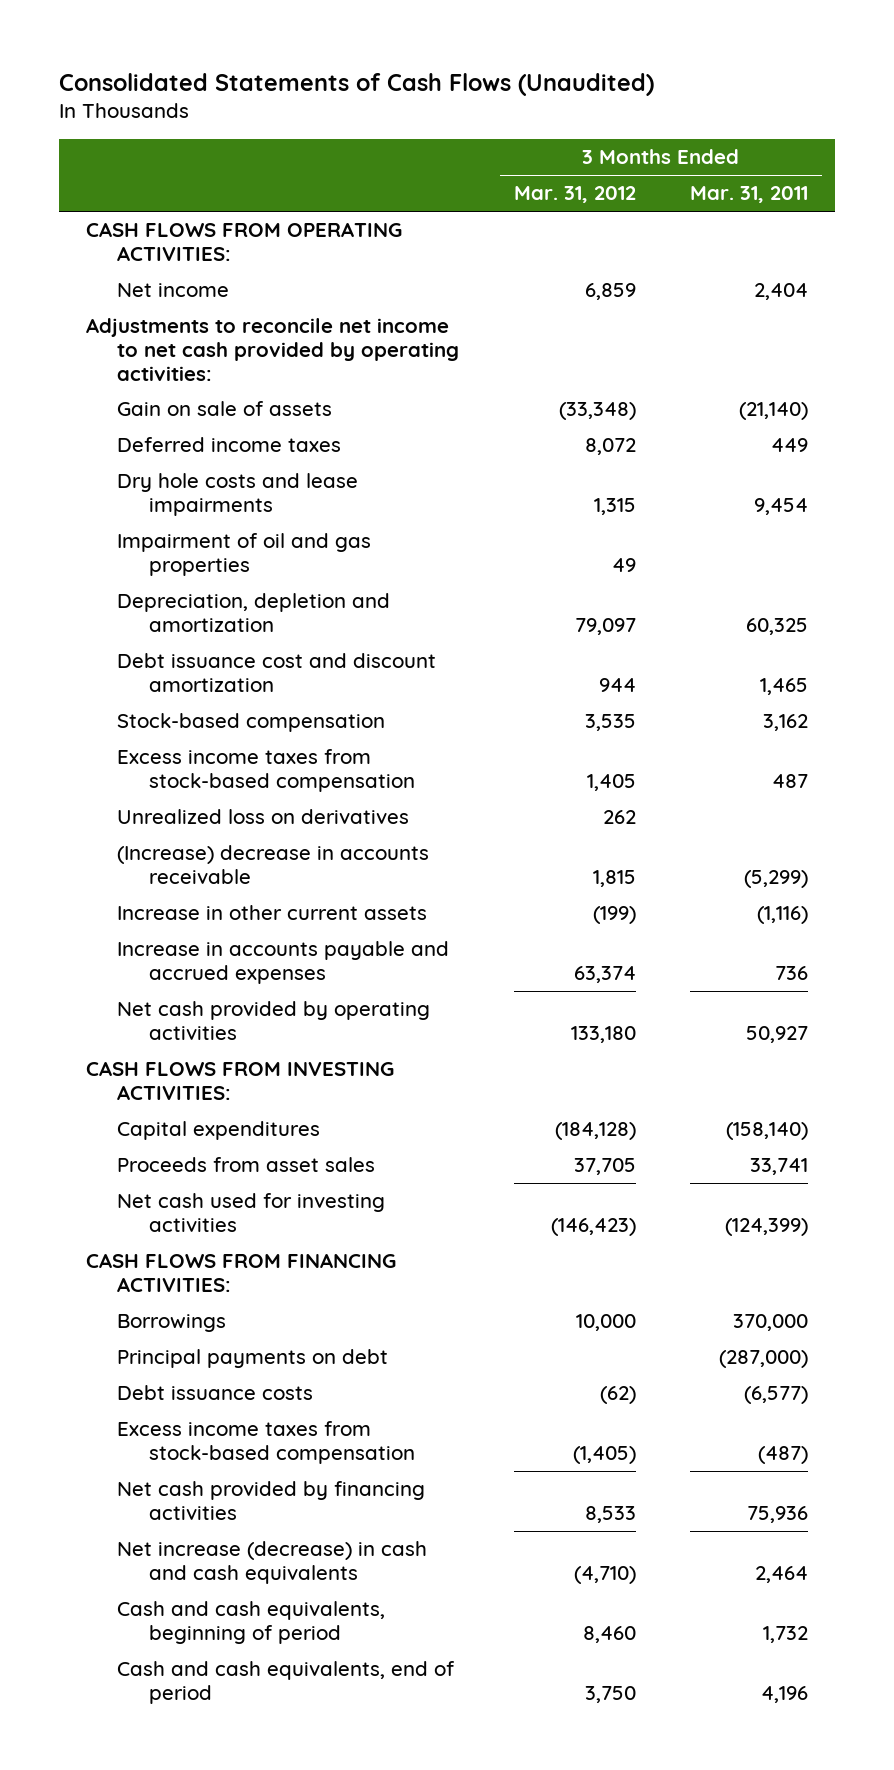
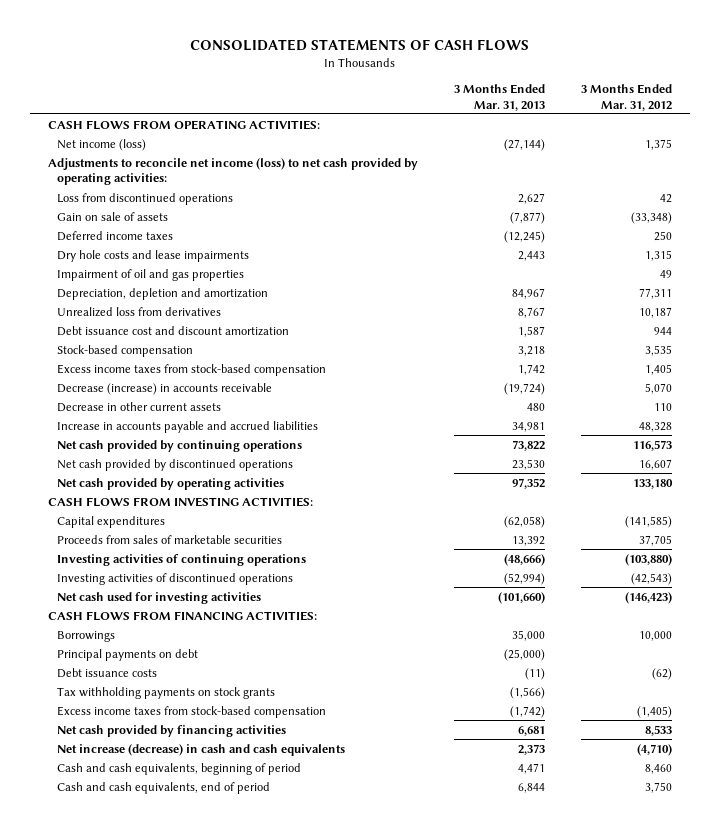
[59,72,655,96] Consolidated Statements of Cash Flows (Unaudited) -> [190,38,530,51] CONSOLIDATED STATEMENTS OF CASH FLOWS
[690,186,809,204] Mar. 31, 2011 -> none
none -> [454,83,546,111] 3 Months Ended Mar. 31, 2013
[117,283,230,298] Net income -> [57,138,147,151] Net income (loss)
[584,283,636,301] 6,859 -> [644,138,672,150] 1,375
[86,318,460,381] Adjustments to reconcile net income to net cash provided by operating activities: -> [48,157,419,186] Adjustments to reconcile net income (loss) to net cash provided by operating activities:
none -> [57,192,234,205] Loss from discontinued operations
[584,438,636,456] 8,072 -> [653,230,672,241] 250
[574,617,636,635] 79,097 -> [638,287,672,299] 77,311
none -> [57,306,222,317] Unrealized loss from derivatives
[117,809,410,825] Unrealized loss on derivatives -> none
[117,845,430,884] (Increase) decrease in accounts receivable -> [57,382,273,395] Decrease (increase) in accounts receivable
[592,869,636,887] 1,815 -> [644,382,672,394] 5,070
[117,905,428,921] Increase in other current assets -> [57,401,222,412] Decrease in other current assets
[592,906,636,925] (199) -> [653,402,672,411] 110
[117,941,450,984] Increase in accounts payable and accrued expenses -> [57,420,319,433] Increase in accounts payable and accrued liabilities
[573,965,636,983] 63,374 -> [638,421,672,432] 48,328
none -> [57,439,303,452] Net cash provided by continuing operations
none -> [57,458,294,471] Net cash provided by discontinued operations
[554,1122,636,1141] (184,128) -> [624,515,672,528] (141,585)
[117,1157,376,1173] Proceeds from asset sales -> [57,534,283,544] Proceeds from sales of marketable securities
none -> [57,553,307,566] Investing activities of continuing operations
none -> [57,572,294,585] Investing activities of discontinued operations
none -> [57,686,276,699] Tax withholding payments on stock grants

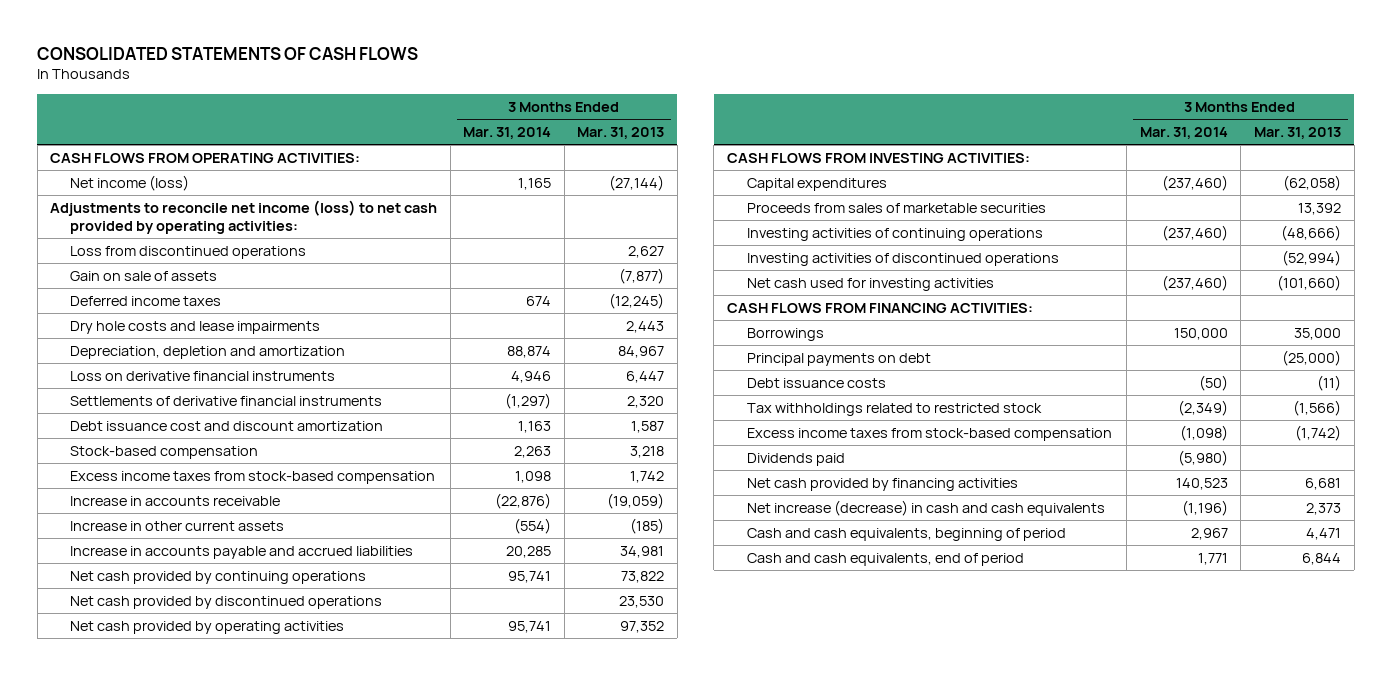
[580,83,672,111] 3 Months Ended Mar. 31, 2012 -> none
none -> [463,126,552,139] Mar. 31, 2014
[57,268,245,281] Impairment of oil and gas properties -> none
[57,306,222,317] Unrealized loss from derivatives -> none
none -> [70,370,336,381] Loss on derivative financial instruments
none -> [70,395,383,406] Settlements of derivative financial instruments
[57,382,273,395] Decrease (increase) in accounts receivable -> [70,495,281,506] Increase in accounts receivable
[504,382,546,395] (19,724) -> [607,492,665,509] (19,059)
[57,401,222,412] Decrease in other current assets -> [70,520,285,531] Increase in other current assets
[527,402,546,411] 480 -> [630,517,665,534] (185)
[57,686,276,699] Tax withholding payments on stock grants -> [747,402,1043,416] Tax withholdings related to restricted stock
none -> [747,452,846,466] Dividends paid

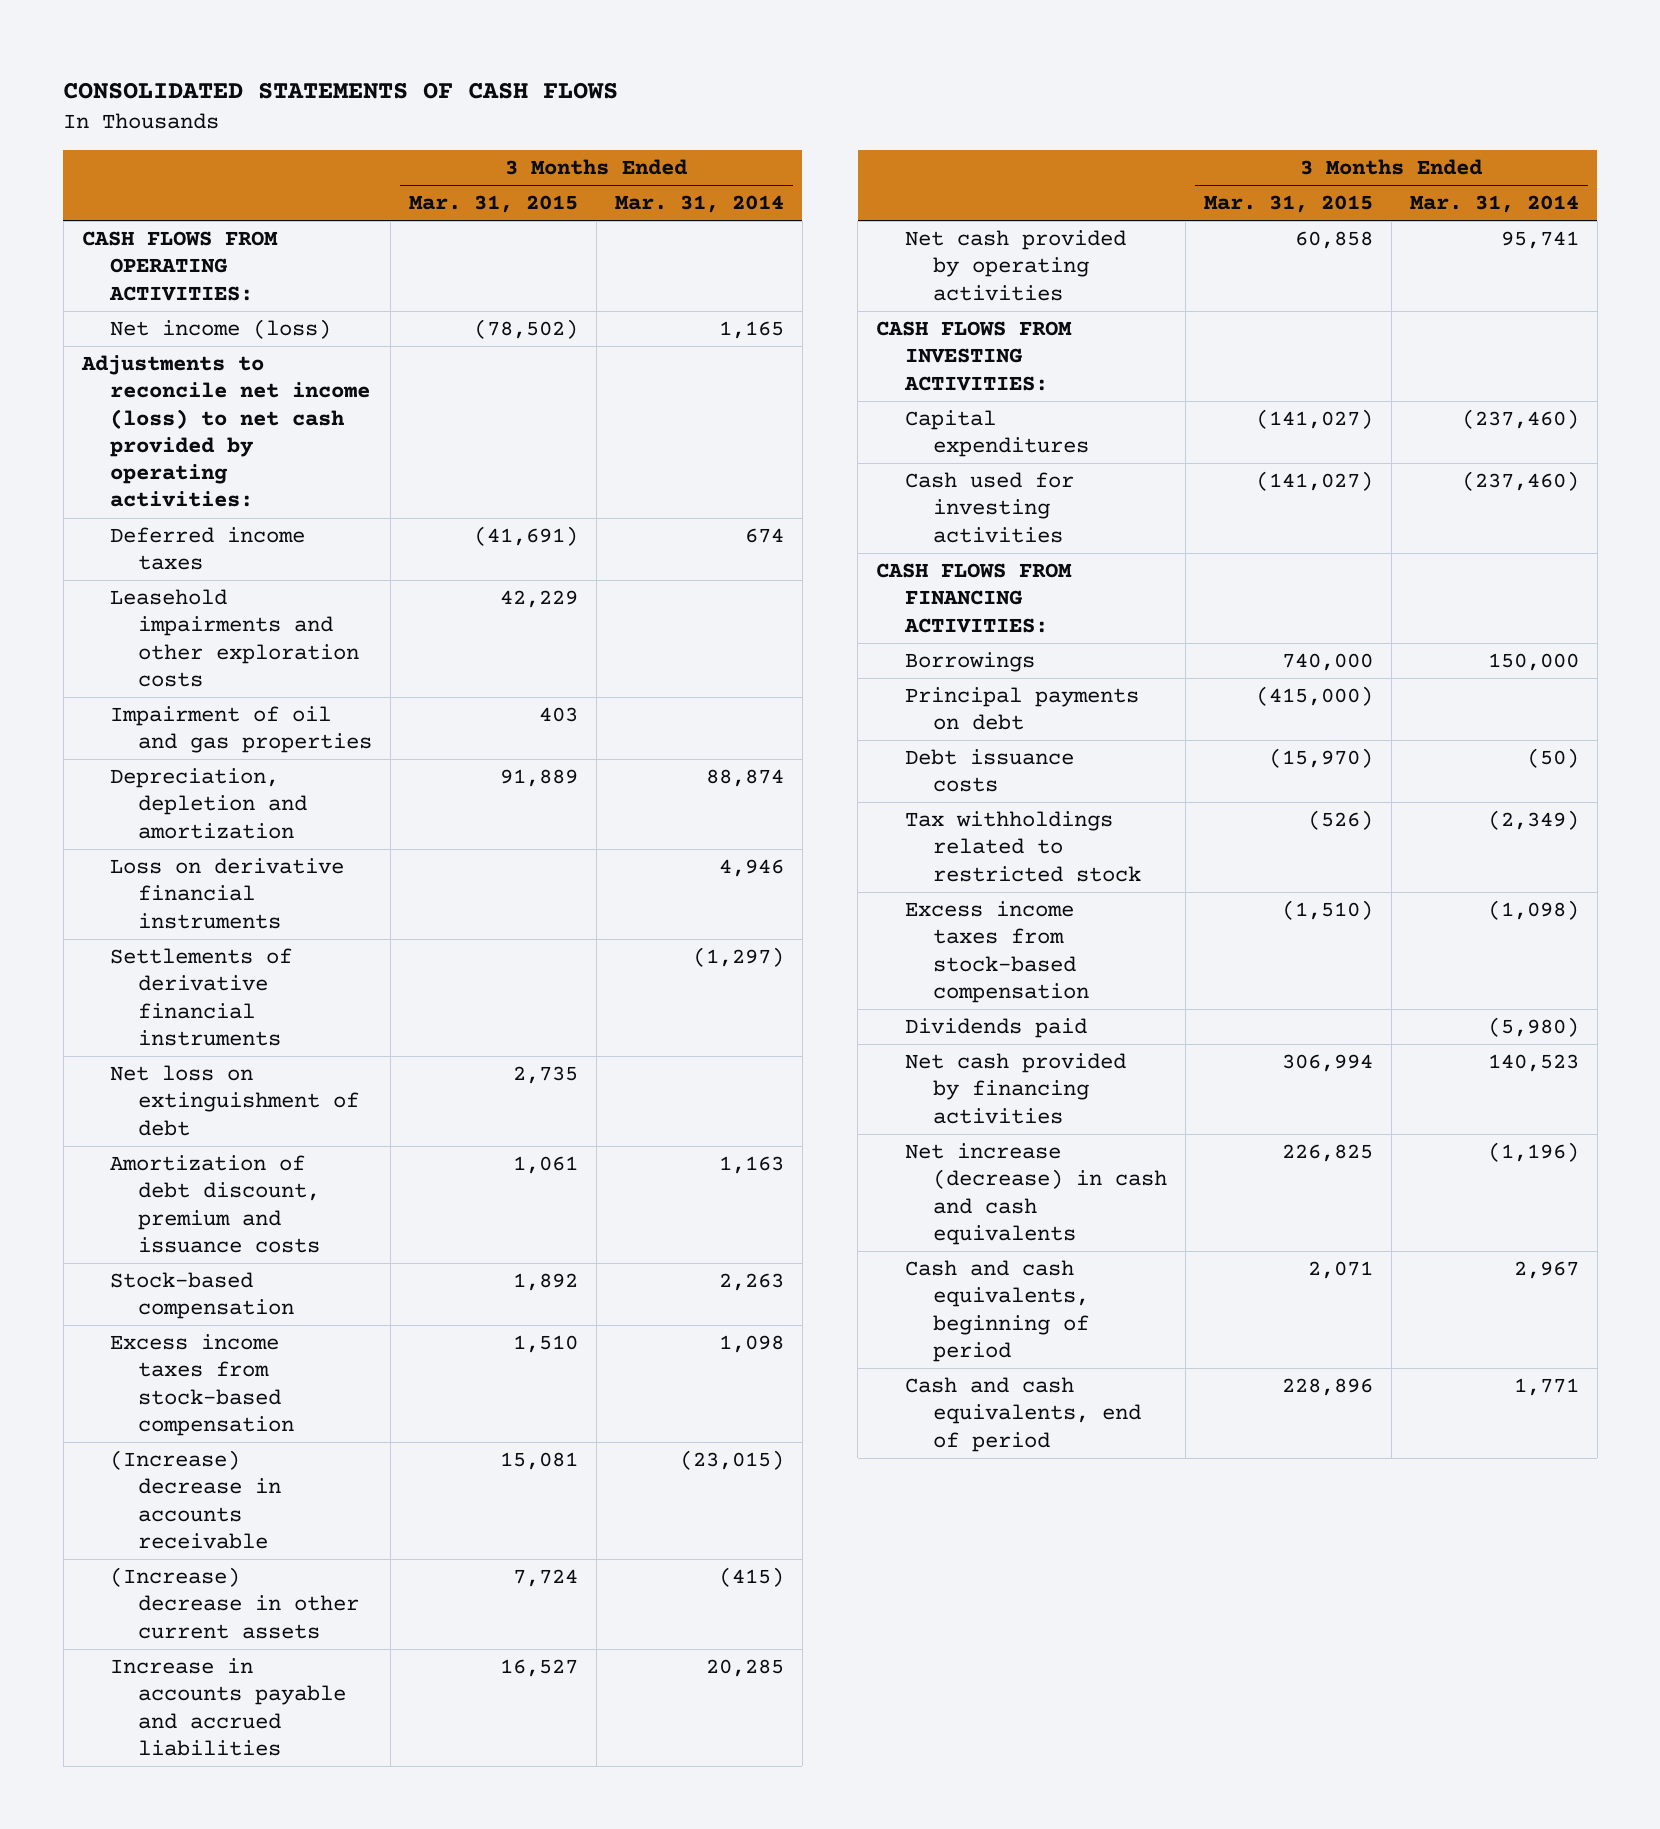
[577,126,665,139] Mar. 31, 2013 -> none
none -> [408,195,578,214] Mar. 31, 2015
[70,245,307,259] Loss from discontinued operations -> none
[70,270,218,281] Gain on sale of assets -> none
[70,320,321,334] Dry hole costs and lease impairments -> none
none -> [109,589,360,687] Leasehold impairments and other exploration costs
none -> [109,706,373,754] Impairment of oil and gas properties
none -> [109,1065,360,1136] Net loss on extinguishment of debt
[70,420,384,431] Debt issuance cost and discount amortization -> [109,1155,321,1253] Amortization of debt discount, premium and issuance costs
[70,495,281,506] Increase in accounts receivable -> [109,1450,282,1549] (Increase) decrease in accounts receivable
[495,492,552,509] (22,876) -> [679,1450,784,1471] (23,015)
[70,520,285,531] Increase in other current assets -> [109,1567,360,1639] (Increase) decrease in other current assets
[514,517,552,534] (554) -> [718,1567,784,1588] (415)
[70,570,367,584] Net cash provided by continuing operations -> none
[70,595,383,609] Net cash provided by discontinued operations -> none
[747,202,1047,213] Proceeds from sales of marketable securities -> none
[747,252,1060,266] Investing activities of discontinued operations -> none
[747,277,995,291] Net cash used for investing activities -> none
[747,227,1044,241] Investing activities of continuing operations -> [904,472,1074,543] Cash used for investing activities

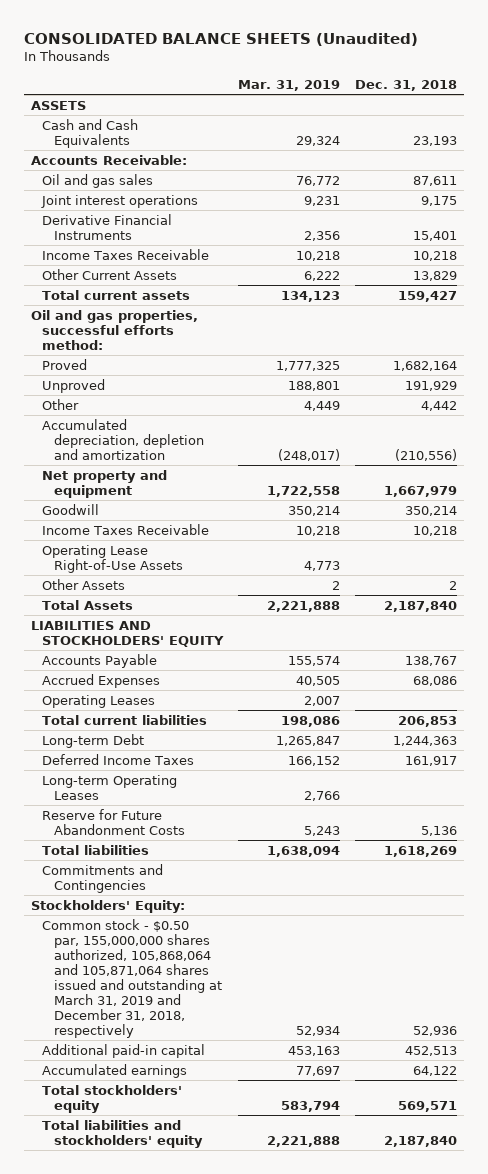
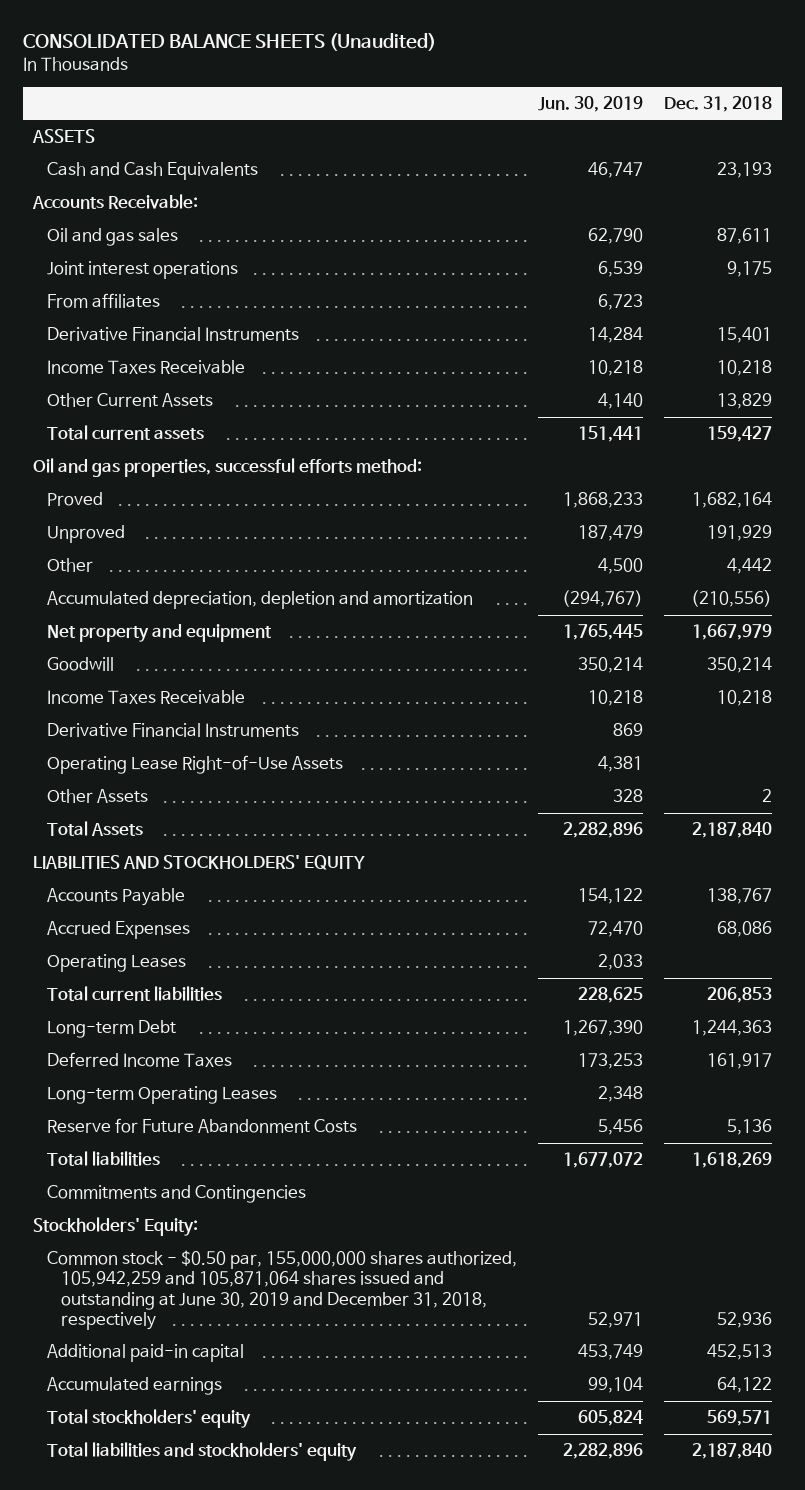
[238,80,341,92] Mar. 31, 2019 -> none
none -> [538,95,644,112] Jun. 30, 2019
none -> [47,293,161,309] From affiliates
none -> [47,723,300,738] Derivative Financial Instruments
[42,918,222,1038] Common stock - $0.50 par, 155,000,000 shares authorized, 105,868,064 and 105,871,064 shares issued and outstanding at March 31, 2019 and December 31, 2018, respectively -> [47,1250,518,1330] Common stock - $0.50 par, 155,000,000 shares authorized, 105,942,259 and 105,871,064 shares issued and outstanding at June 30, 2019 and December 31, 2018, respectively

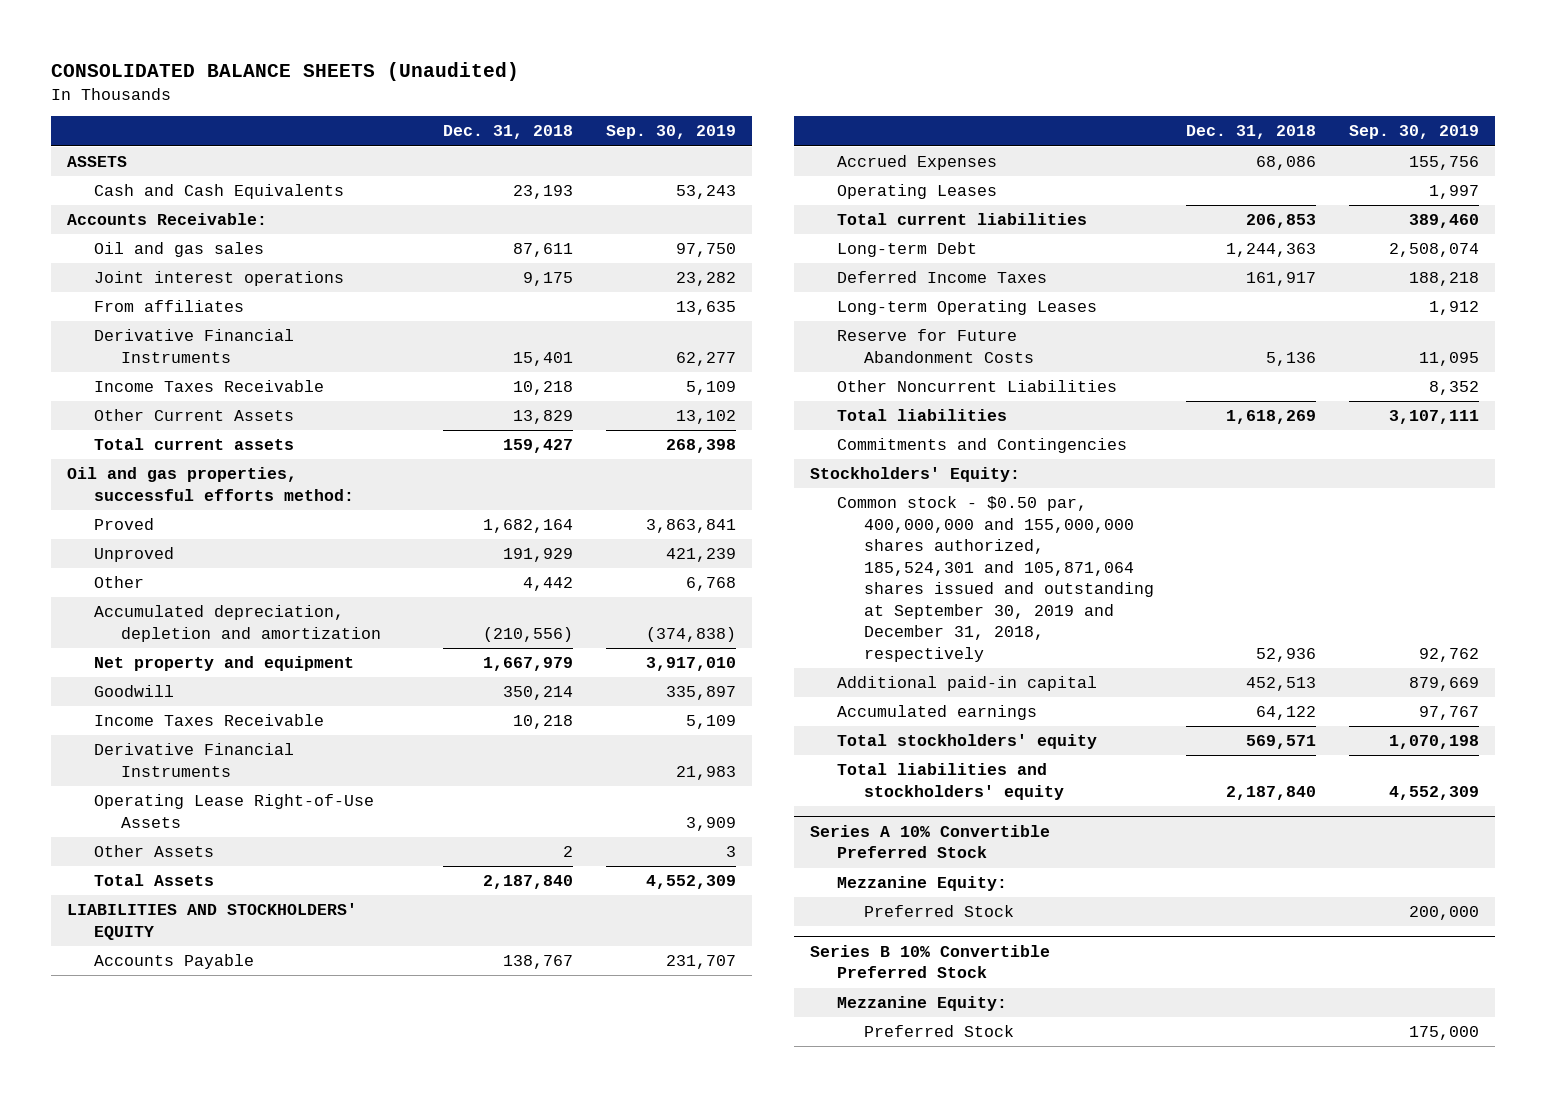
[538,95,644,112] Jun. 30, 2019 -> none
none -> [605,125,736,140] Sep. 30, 2019
none -> [836,380,1117,393] Other Noncurrent Liabilities
[47,1250,518,1330] Common stock - $0.50 par, 155,000,000 shares authorized, 105,942,259 and 105,871,064 shares issued and outstanding at June 30, 2019 and December 31, 2018, respectively -> [836,496,1154,662] Common stock - $0.50 par, 400,000,000 and 155,000,000 shares authorized, 185,524,301 and 105,871,064 shares issued and outstanding at September 30, 2019 and December 31, 2018, respectively
none -> [810,824,1051,859] Series A 10% Convertible Preferred Stock
none -> [836,876,1007,892] Mezzanine Equity:
none -> [863,905,1014,918] Preferred Stock
none -> [810,944,1051,979] Series B 10% Convertible Preferred Stock
none -> [836,996,1007,1012] Mezzanine Equity:
none -> [863,1025,1014,1038] Preferred Stock

